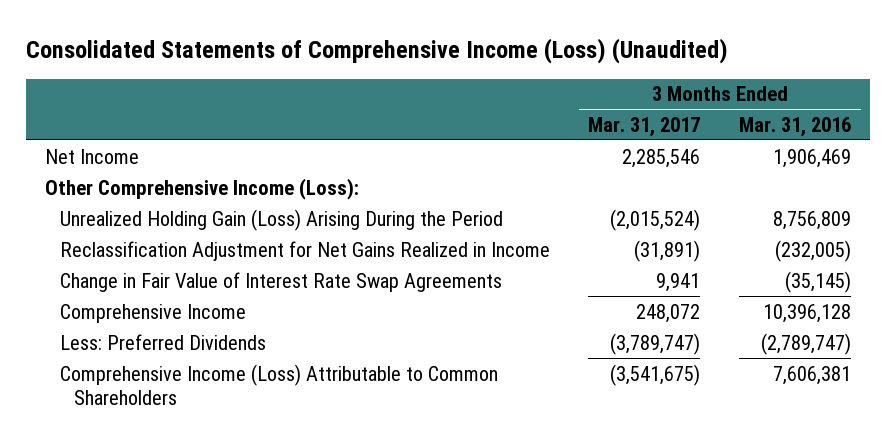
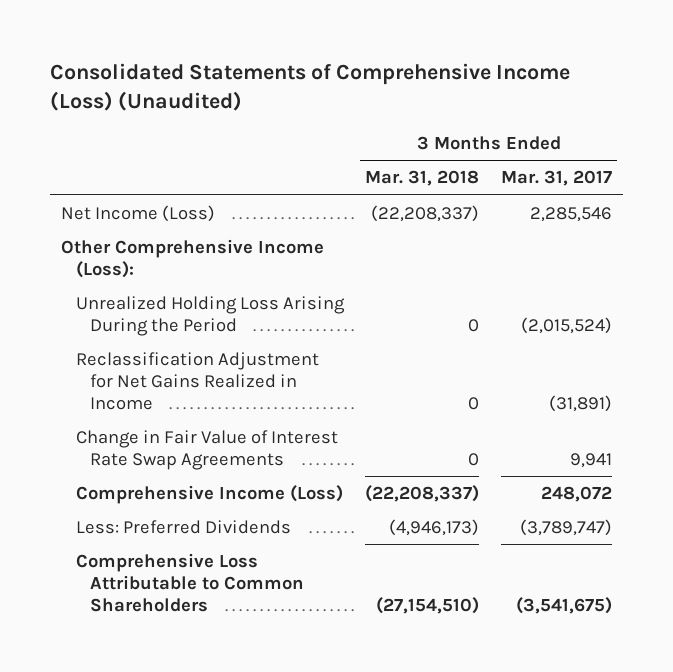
[738,116,851,137] Mar. 31, 2016 -> none
none -> [365,170,480,187] Mar. 31, 2018
[45,148,140,164] Net Income -> [61,204,216,222] Net Income (Loss)
[59,208,503,231] Unrealized Holding Gain (Loss) Arising During the Period -> [75,295,345,336] Unrealized Holding Loss Arising During the Period
[59,303,246,323] Comprehensive Income -> [75,484,343,504] Comprehensive Income (Loss)
[59,363,498,405] Comprehensive Income (Loss) Attributable to Common Shareholders -> [75,552,305,612] Comprehensive Loss Attributable to Common Shareholders

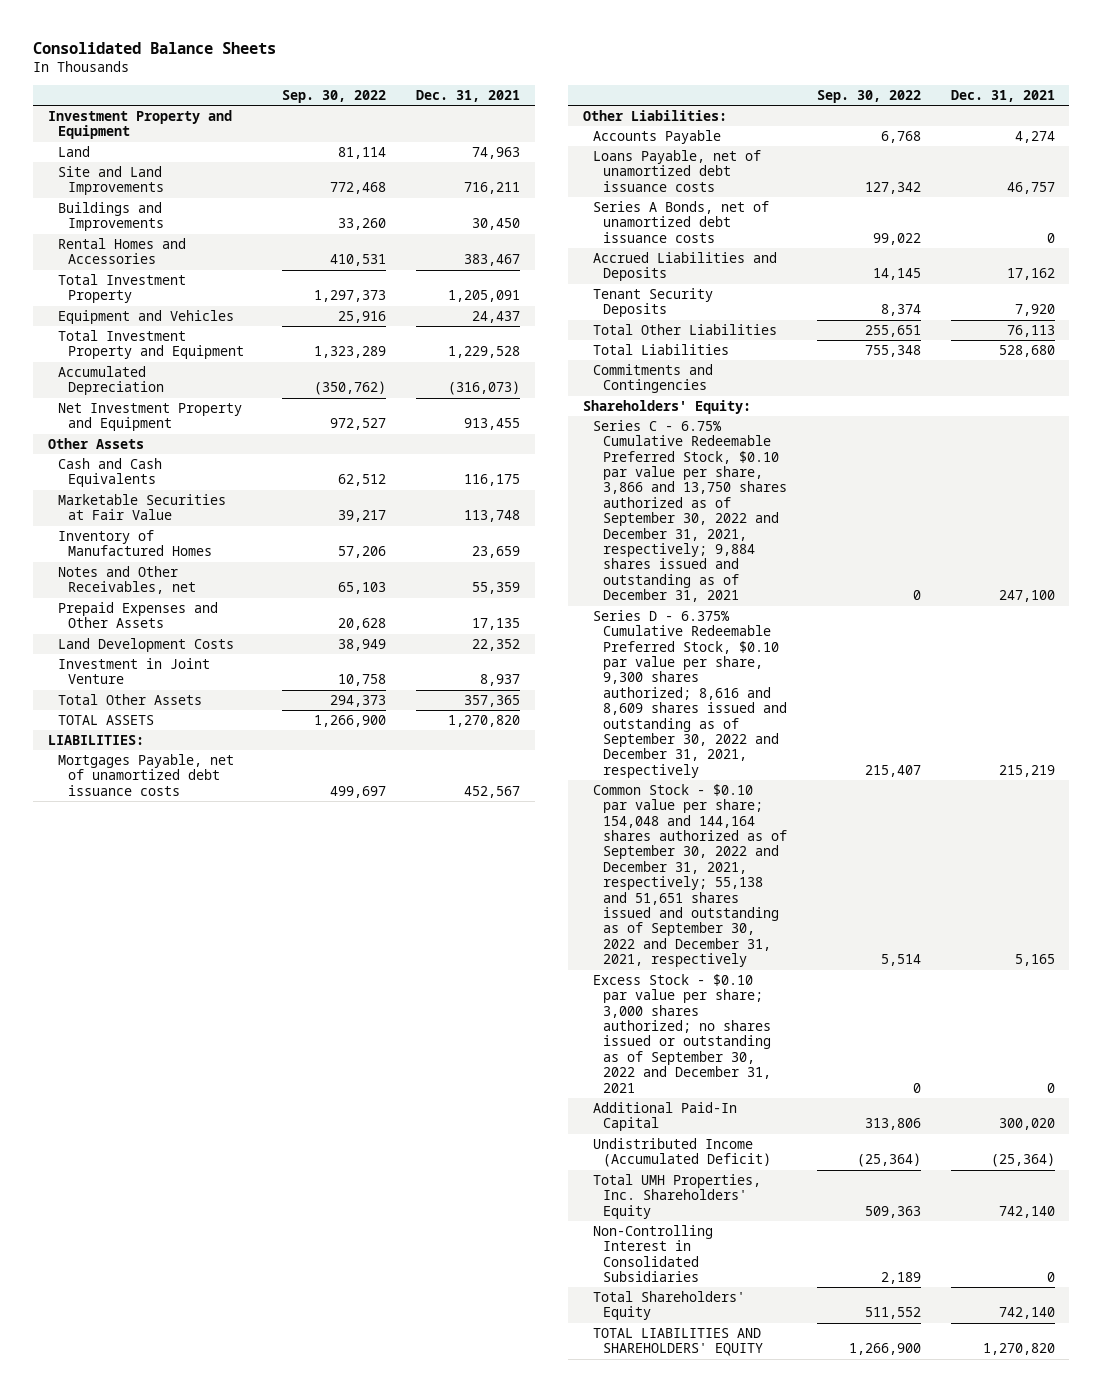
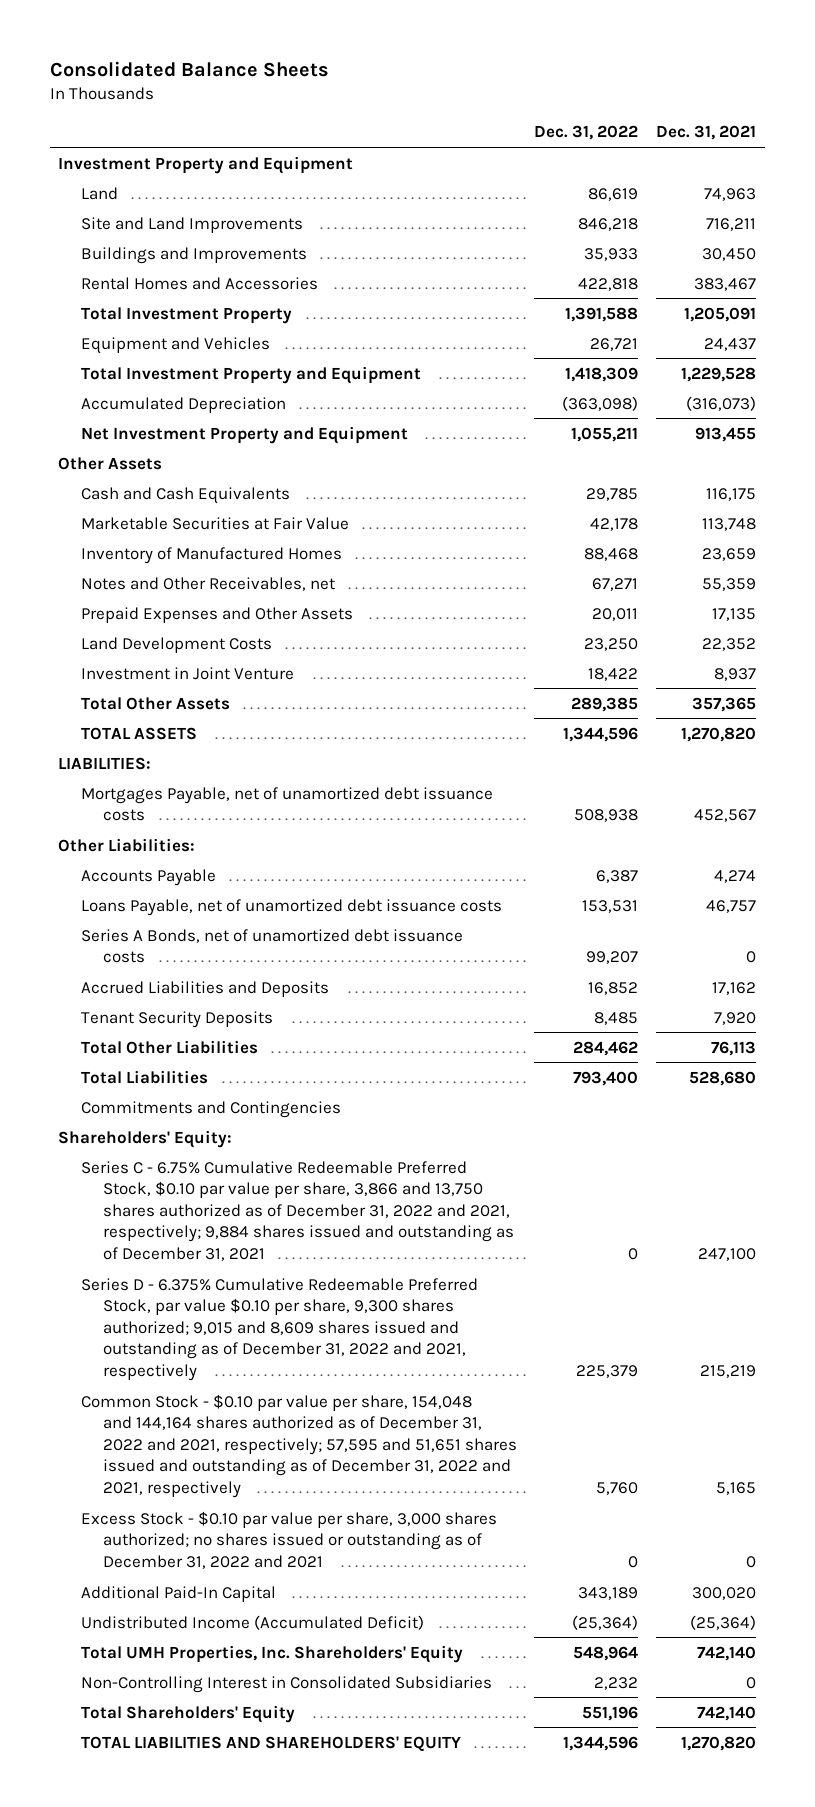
[281,90,386,104] Sep. 30, 2022 -> none
none -> [534,125,639,141] Dec. 31, 2022
[592,419,787,603] Series C - 6.75% Cumulative Redeemable Preferred Stock, $0.10 par value per share, 3,866 and 13,750 shares authorized as of September 30, 2022 and December 31, 2021, respectively; 9,884 shares issued and outstanding as of December 31, 2021 -> [80,1160,514,1262] Series C - 6.75% Cumulative Redeemable Preferred Stock, $0.10 par value per share, 3,866 and 13,750 shares authorized as of December 31, 2022 and 2021, respectively; 9,884 shares issued and outstanding as of December 31, 2021
[592,609,787,778] Series D - 6.375% Cumulative Redeemable Preferred Stock, $0.10 par value per share, 9,300 shares authorized; 8,616 and 8,609 shares issued and outstanding as of September 30, 2022 and December 31, 2021, respectively -> [80,1277,478,1382] Series D - 6.375% Cumulative Redeemable Preferred Stock, par value $0.10 per share, 9,300 shares authorized; 9,015 and 8,609 shares issued and outstanding as of December 31, 2022 and 2021, respectively
[592,783,787,968] Common Stock - $0.10 par value per share; 154,048 and 144,164 shares authorized as of September 30, 2022 and December 31, 2021, respectively; 55,138 and 51,651 shares issued and outstanding as of September 30, 2022 and December 31, 2021, respectively -> [80,1393,517,1499] Common Stock - $0.10 par value per share, 154,048 and 144,164 shares authorized as of December 31, 2022 and 2021, respectively; 57,595 and 51,651 shares issued and outstanding as of December 31, 2022 and 2021, respectively
[592,973,771,1093] Excess Stock - $0.10 par value per share; 3,000 shares authorized; no shares issued or outstanding as of September 30, 2022 and December 31, 2021 -> [80,1510,497,1569] Excess Stock - $0.10 par value per share, 3,000 shares authorized; no shares issued or outstanding as of December 31, 2022 and 2021

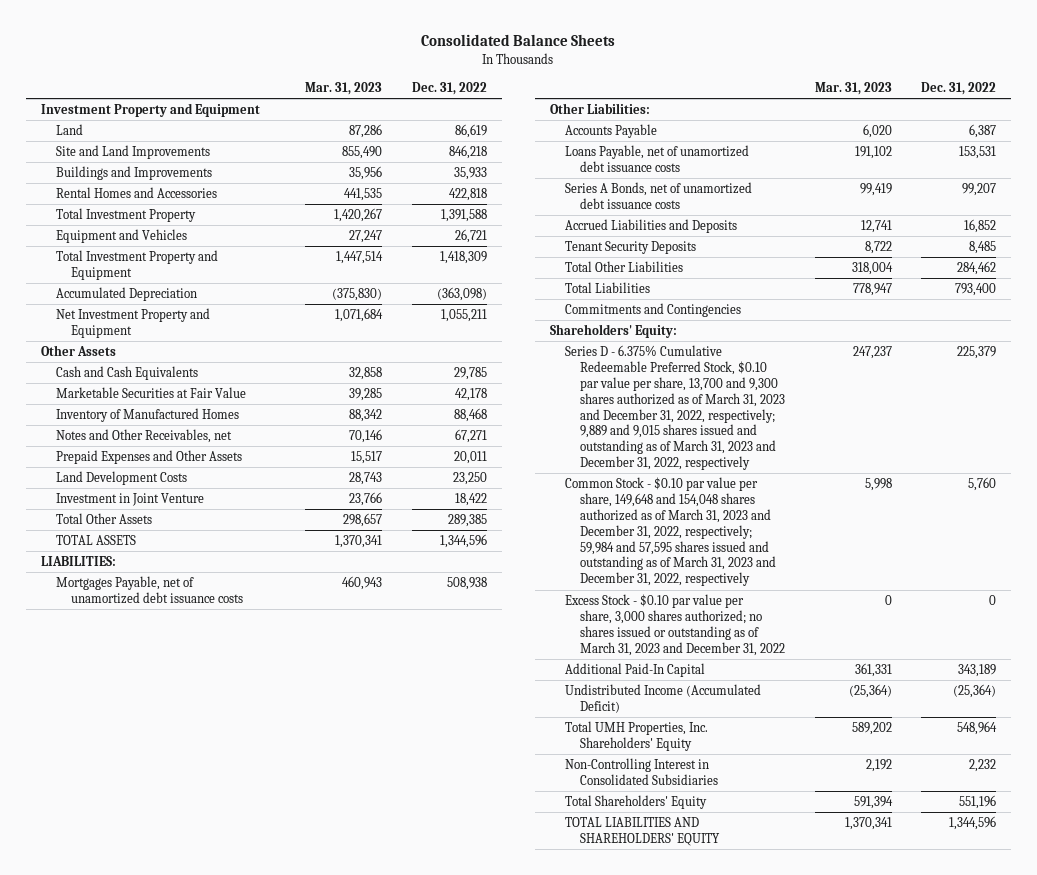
[656,125,757,141] Dec. 31, 2021 -> none
none -> [305,81,383,95] Mar. 31, 2023
[80,1160,514,1262] Series C - 6.75% Cumulative Redeemable Preferred Stock, $0.10 par value per share, 3,866 and 13,750 shares authorized as of December 31, 2022 and 2021, respectively; 9,884 shares issued and outstanding as of December 31, 2021 -> none
[80,1277,478,1382] Series D - 6.375% Cumulative Redeemable Preferred Stock, par value $0.10 per share, 9,300 shares authorized; 9,015 and 8,609 shares issued and outstanding as of December 31, 2022 and 2021, respectively -> [564,345,785,471] Series D - 6.375% Cumulative Redeemable Preferred Stock, $0.10 par value per share, 13,700 and 9,300 shares authorized as of March 31, 2023 and December 31, 2022, respectively; 9,889 and 9,015 shares issued and outstanding as of March 31, 2023 and December 31, 2022, respectively
[80,1393,517,1499] Common Stock - $0.10 par value per share, 154,048 and 144,164 shares authorized as of December 31, 2022 and 2021, respectively; 57,595 and 51,651 shares issued and outstanding as of December 31, 2022 and 2021, respectively -> [564,477,776,587] Common Stock - $0.10 par value per share, 149,648 and 154,048 shares authorized as of March 31, 2023 and December 31, 2022, respectively; 59,984 and 57,595 shares issued and outstanding as of March 31, 2023 and December 31, 2022, respectively
[80,1510,497,1569] Excess Stock - $0.10 par value per share, 3,000 shares authorized; no shares issued or outstanding as of December 31, 2022 and 2021 -> [564,594,785,656] Excess Stock - $0.10 par value per share, 3,000 shares authorized; no shares issued or outstanding as of March 31, 2023 and December 31, 2022

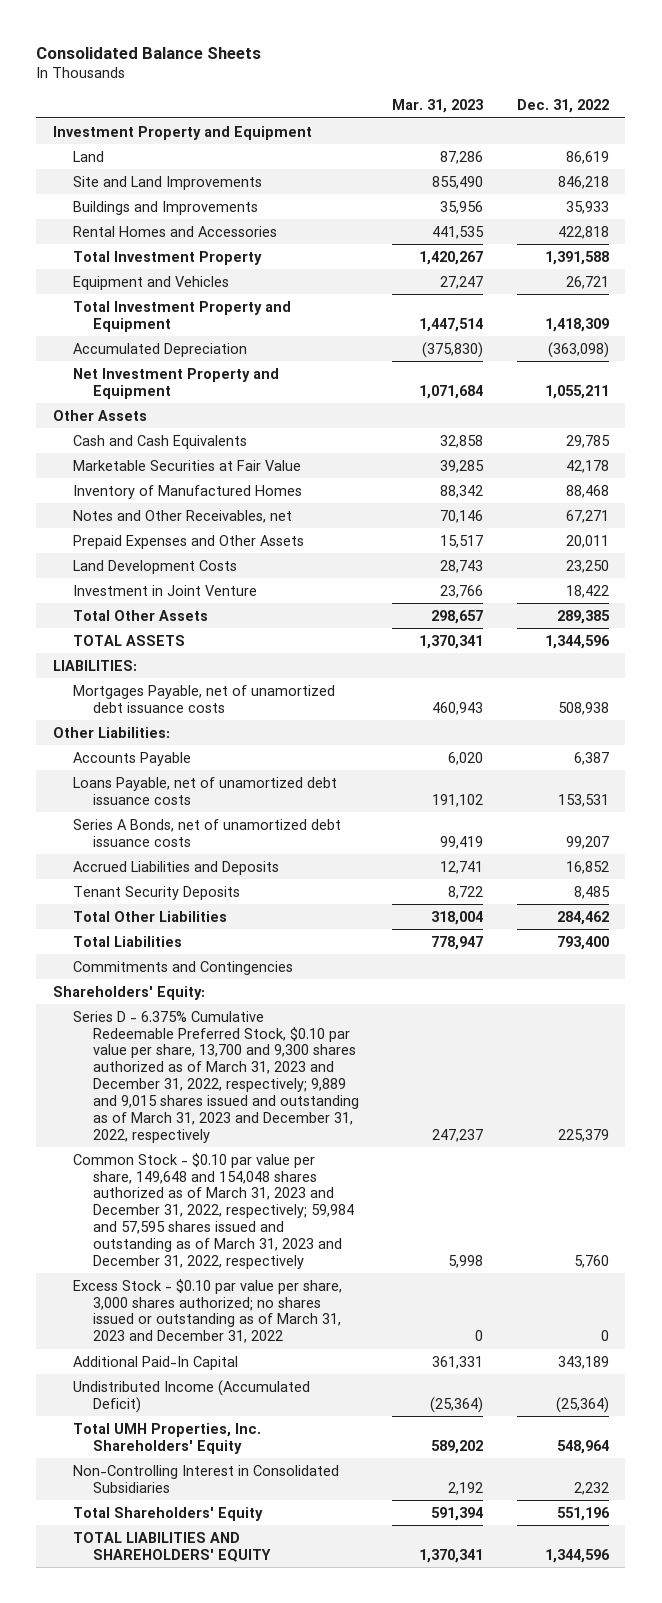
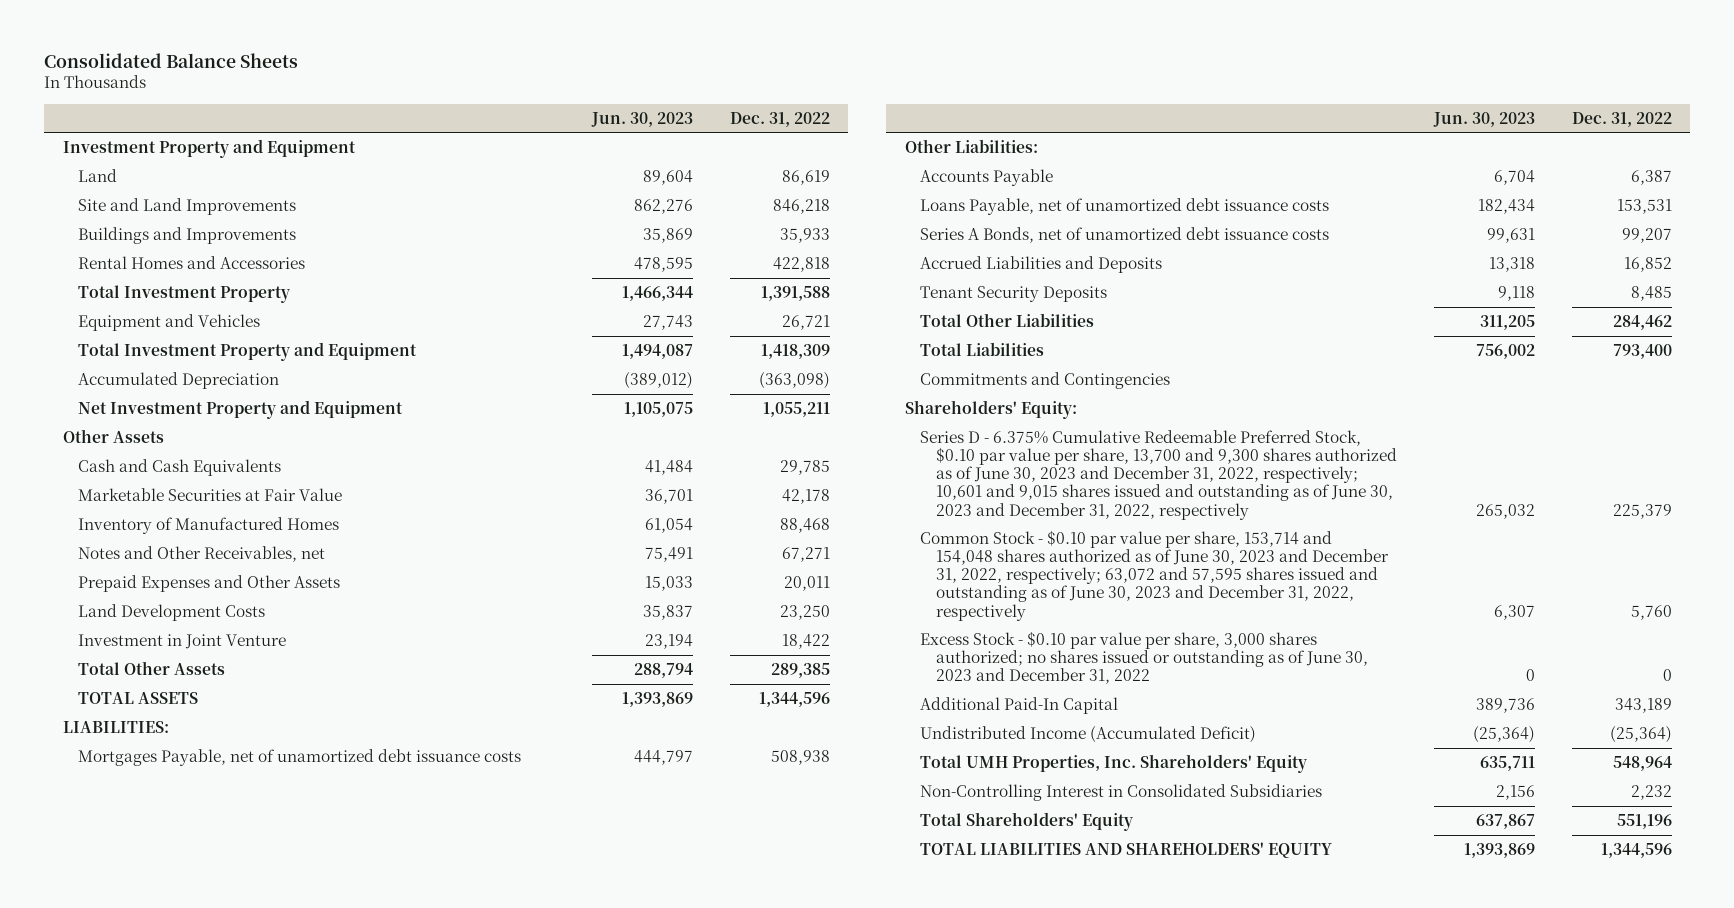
[392,99,484,114] Mar. 31, 2023 -> none
none -> [590,111,693,127] Jun. 30, 2023
[73,1010,360,1143] Series D - 6.375% Cumulative Redeemable Preferred Stock, $0.10 par value per share, 13,700 and 9,300 shares authorized as of March 31, 2023 and December 31, 2022, respectively; 9,889 and 9,015 shares issued and outstanding as of March 31, 2023 and December 31, 2022, respectively -> [920,429,1397,520] Series D - 6.375% Cumulative Redeemable Preferred Stock, $0.10 par value per share, 13,700 and 9,300 shares authorized as of June 30, 2023 and December 31, 2022, respectively; 10,601 and 9,015 shares issued and outstanding as of June 30, 2023 and December 31, 2022, respectively
[73,1152,355,1269] Common Stock - $0.10 par value per share, 149,648 and 154,048 shares authorized as of March 31, 2023 and December 31, 2022, respectively; 59,984 and 57,595 shares issued and outstanding as of March 31, 2023 and December 31, 2022, respectively -> [920,529,1389,621] Common Stock - $0.10 par value per share, 153,714 and 154,048 shares authorized as of June 30, 2023 and December 31, 2022, respectively; 63,072 and 57,595 shares issued and outstanding as of June 30, 2023 and December 31, 2022, respectively
[73,1278,343,1344] Excess Stock - $0.10 par value per share, 3,000 shares authorized; no shares issued or outstanding as of March 31, 2023 and December 31, 2022 -> [920,630,1368,685] Excess Stock - $0.10 par value per share, 3,000 shares authorized; no shares issued or outstanding as of June 30, 2023 and December 31, 2022

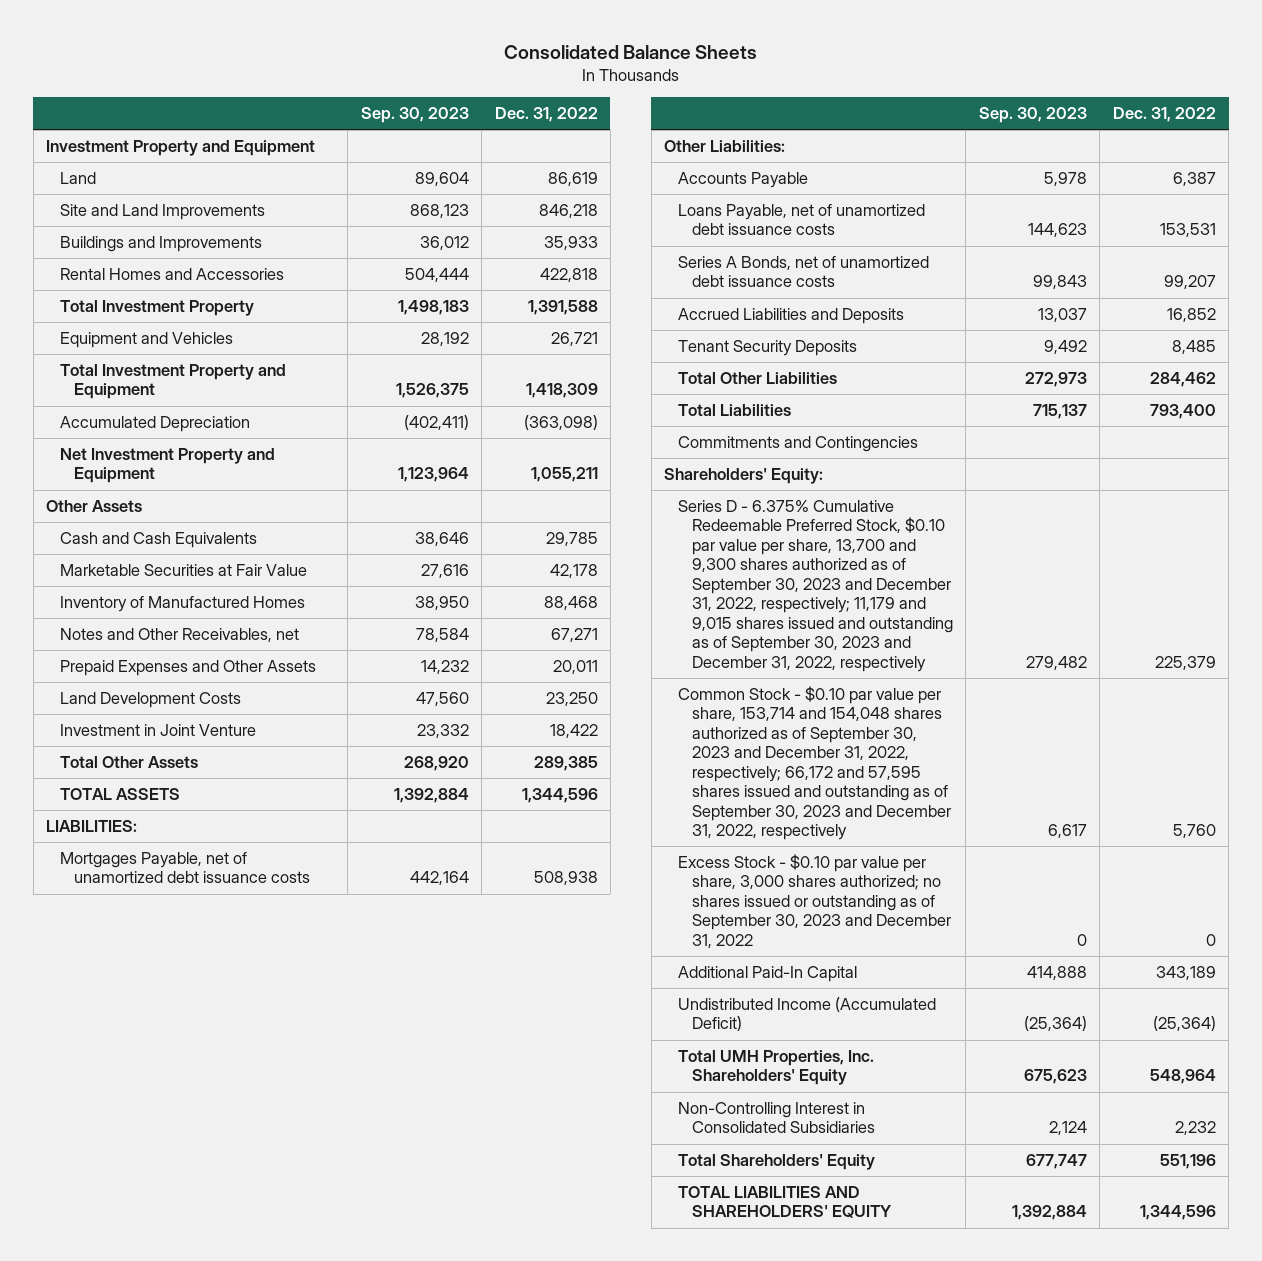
[590,111,693,127] Jun. 30, 2023 -> none
none -> [360,107,469,124] Sep. 30, 2023
[920,429,1397,520] Series D - 6.375% Cumulative Redeemable Preferred Stock, $0.10 par value per share, 13,700 and 9,300 shares authorized as of June 30, 2023 and December 31, 2022, respectively; 10,601 and 9,015 shares issued and outstanding as of June 30, 2023 and December 31, 2022, respectively -> [678,500,954,672] Series D - 6.375% Cumulative Redeemable Preferred Stock, $0.10 par value per share, 13,700 and 9,300 shares authorized as of September 30, 2023 and December 31, 2022, respectively; 11,179 and 9,015 shares issued and outstanding as of September 30, 2023 and December 31, 2022, respectively
[920,529,1389,621] Common Stock - $0.10 par value per share, 153,714 and 154,048 shares authorized as of June 30, 2023 and December 31, 2022, respectively; 63,072 and 57,595 shares issued and outstanding as of June 30, 2023 and December 31, 2022, respectively -> [678,686,952,841] Common Stock - $0.10 par value per share, 153,714 and 154,048 shares authorized as of September 30, 2023 and December 31, 2022, respectively; 66,172 and 57,595 shares issued and outstanding as of September 30, 2023 and December 31, 2022, respectively
[920,630,1368,685] Excess Stock - $0.10 par value per share, 3,000 shares authorized; no shares issued or outstanding as of June 30, 2023 and December 31, 2022 -> [678,854,952,948] Excess Stock - $0.10 par value per share, 3,000 shares authorized; no shares issued or outstanding as of September 30, 2023 and December 31, 2022

